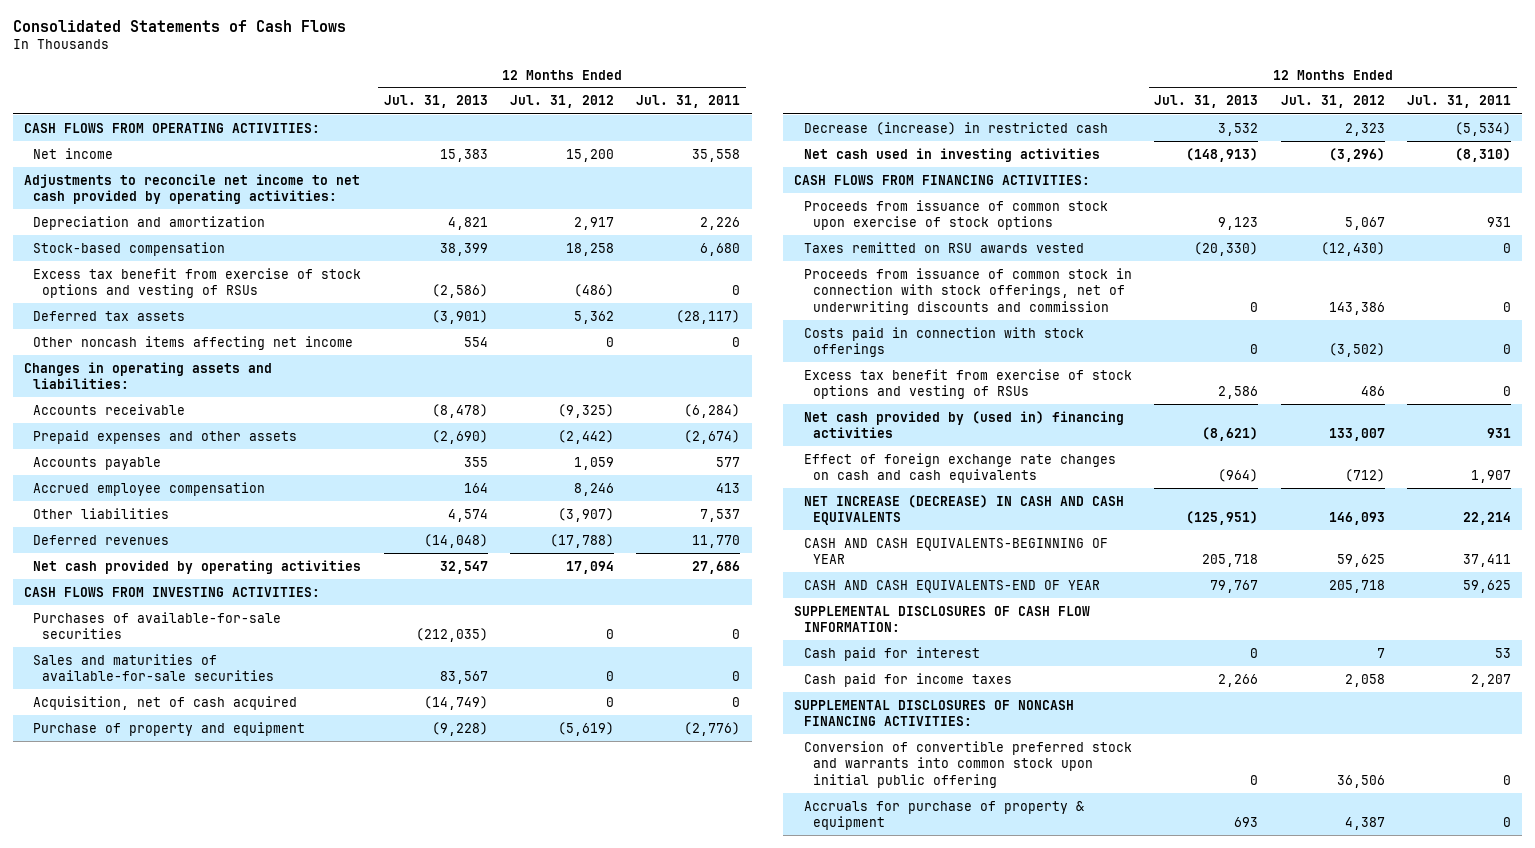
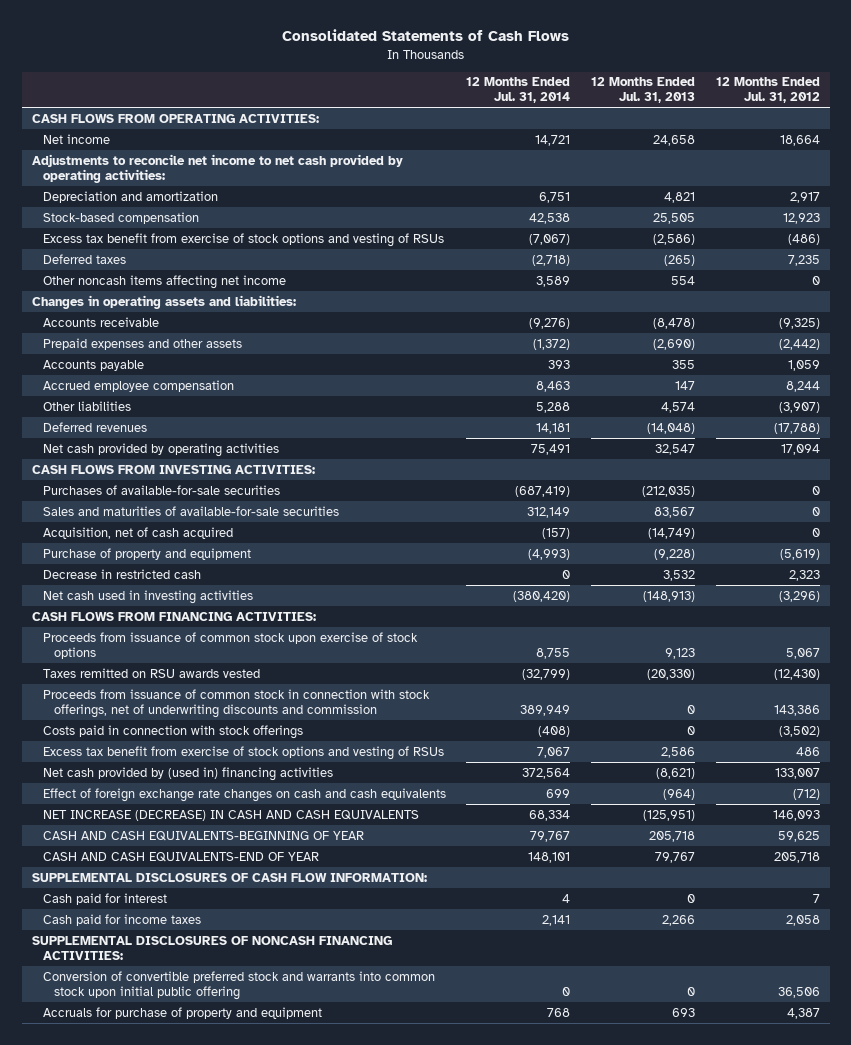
[636,95,741,109] Jul. 31, 2011 -> none
none -> [466,77,571,104] 12 Months Ended Jul. 31, 2014
[439,148,488,162] 15,383 -> [652,134,695,146] 24,658
[565,148,614,162] 15,200 -> [779,134,820,146] 18,664
[439,242,488,256] 38,399 -> [652,212,695,224] 25,505
[565,242,614,256] 18,258 -> [782,212,820,224] 12,923
[33,310,186,321] Deferred tax assets -> [42,253,126,264] Deferred taxes
[431,309,488,324] (3,901) -> [663,254,695,266] (265)
[573,310,614,324] 5,362 -> [787,254,820,266] 7,235
[463,482,488,493] 164 -> [674,380,695,390] 147
[573,482,614,496] 8,246 -> [785,380,820,392] 8,244
[803,121,1108,135] Decrease (increase) in restricted cash -> [42,568,201,579] Decrease in restricted cash
[803,800,1084,831] Accruals for purchase of property & equipment -> [42,1006,322,1019] Accruals for purchase of property and equipment

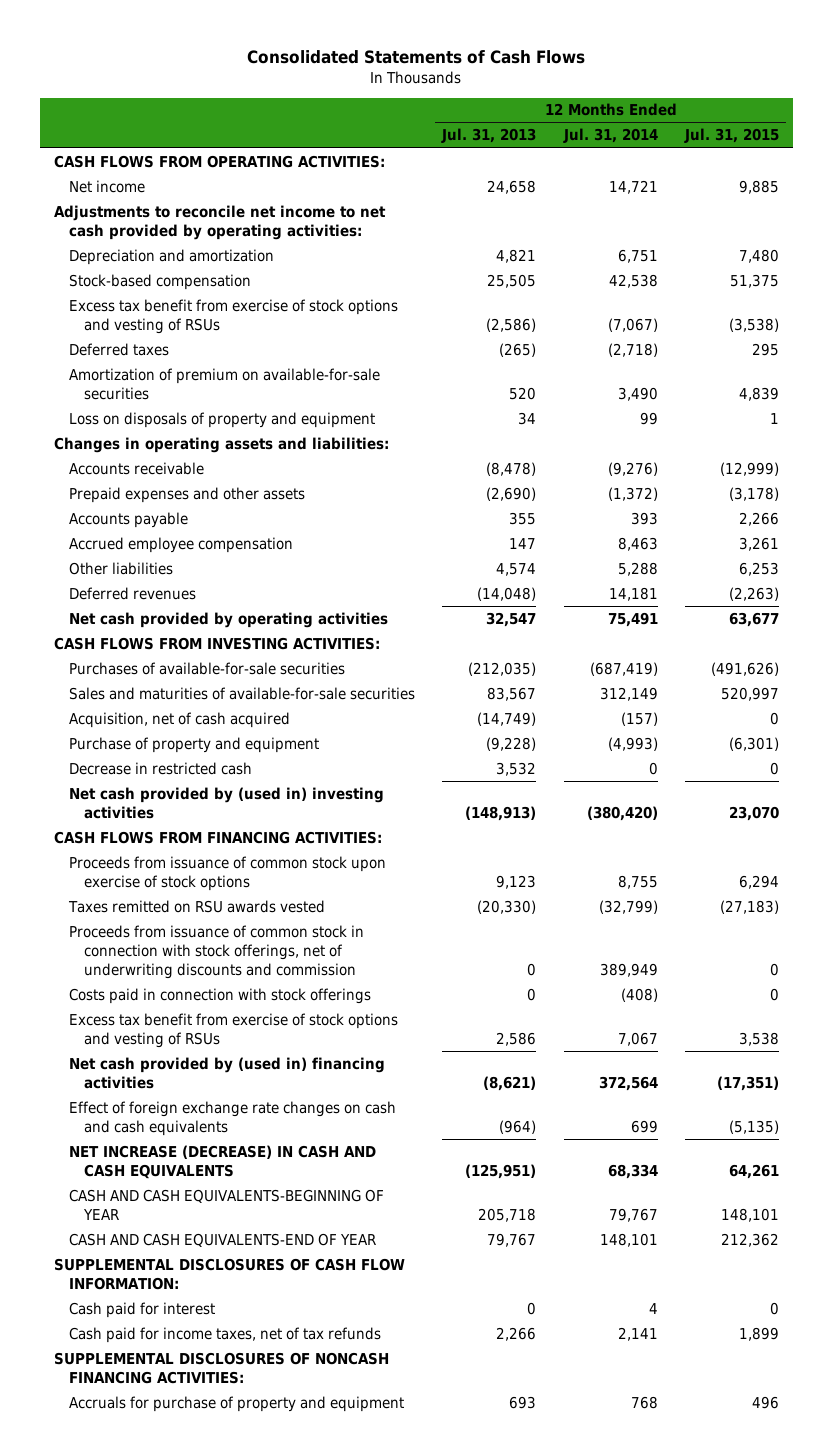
[715,77,820,104] 12 Months Ended Jul. 31, 2012 -> none
none -> [684,128,780,144] Jul. 31, 2015
[42,274,286,289] Other noncash items affecting net income -> none
none -> [68,367,380,400] Amortization of premium on available-for-sale securities
none -> [68,411,375,428] Loss on disposals of property and equipment
[42,589,253,604] Net cash used in investing activities -> [68,786,384,819] Net cash provided by (used in) investing activities
[42,913,201,926] Cash paid for income taxes -> [68,1326,381,1343] Cash paid for income taxes, net of tax refunds
[42,970,435,1000] Conversion of convertible preferred stock and warrants into common stock upon initial public offering -> none

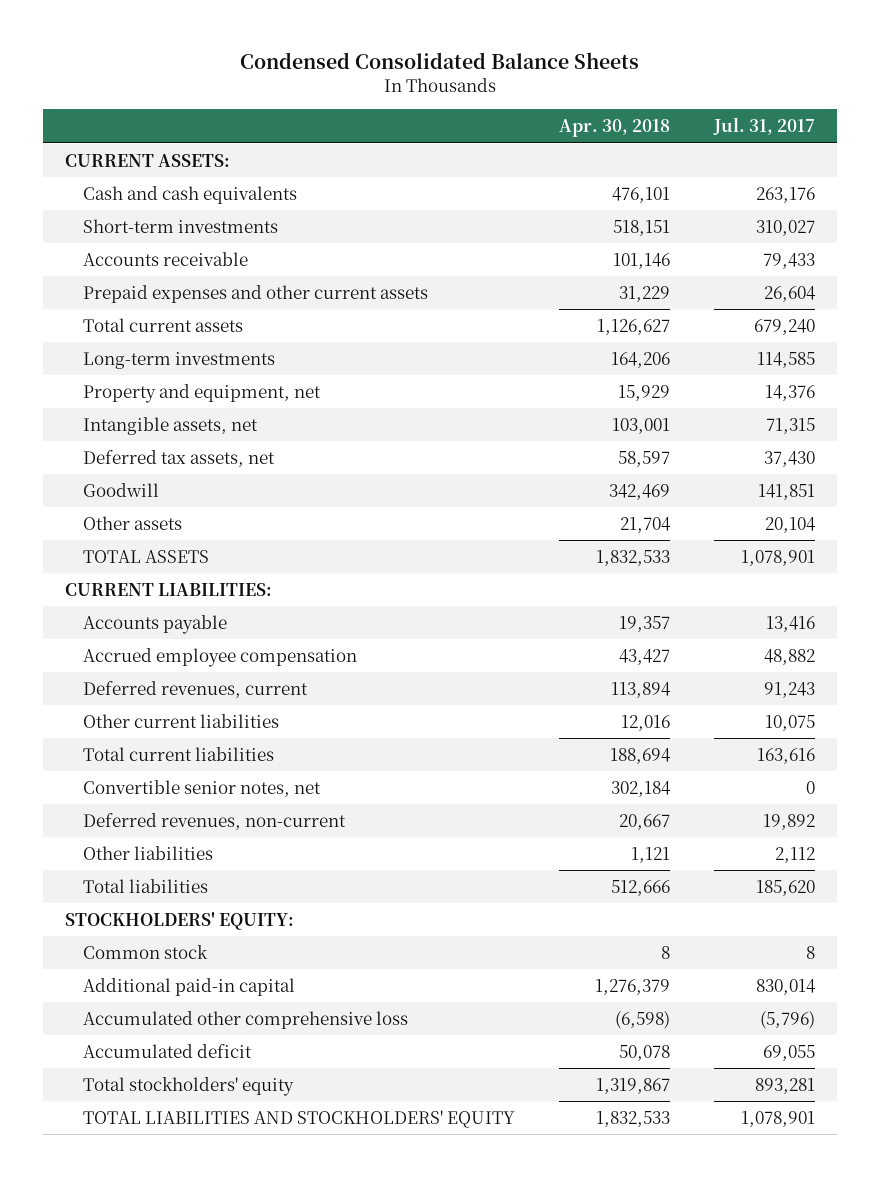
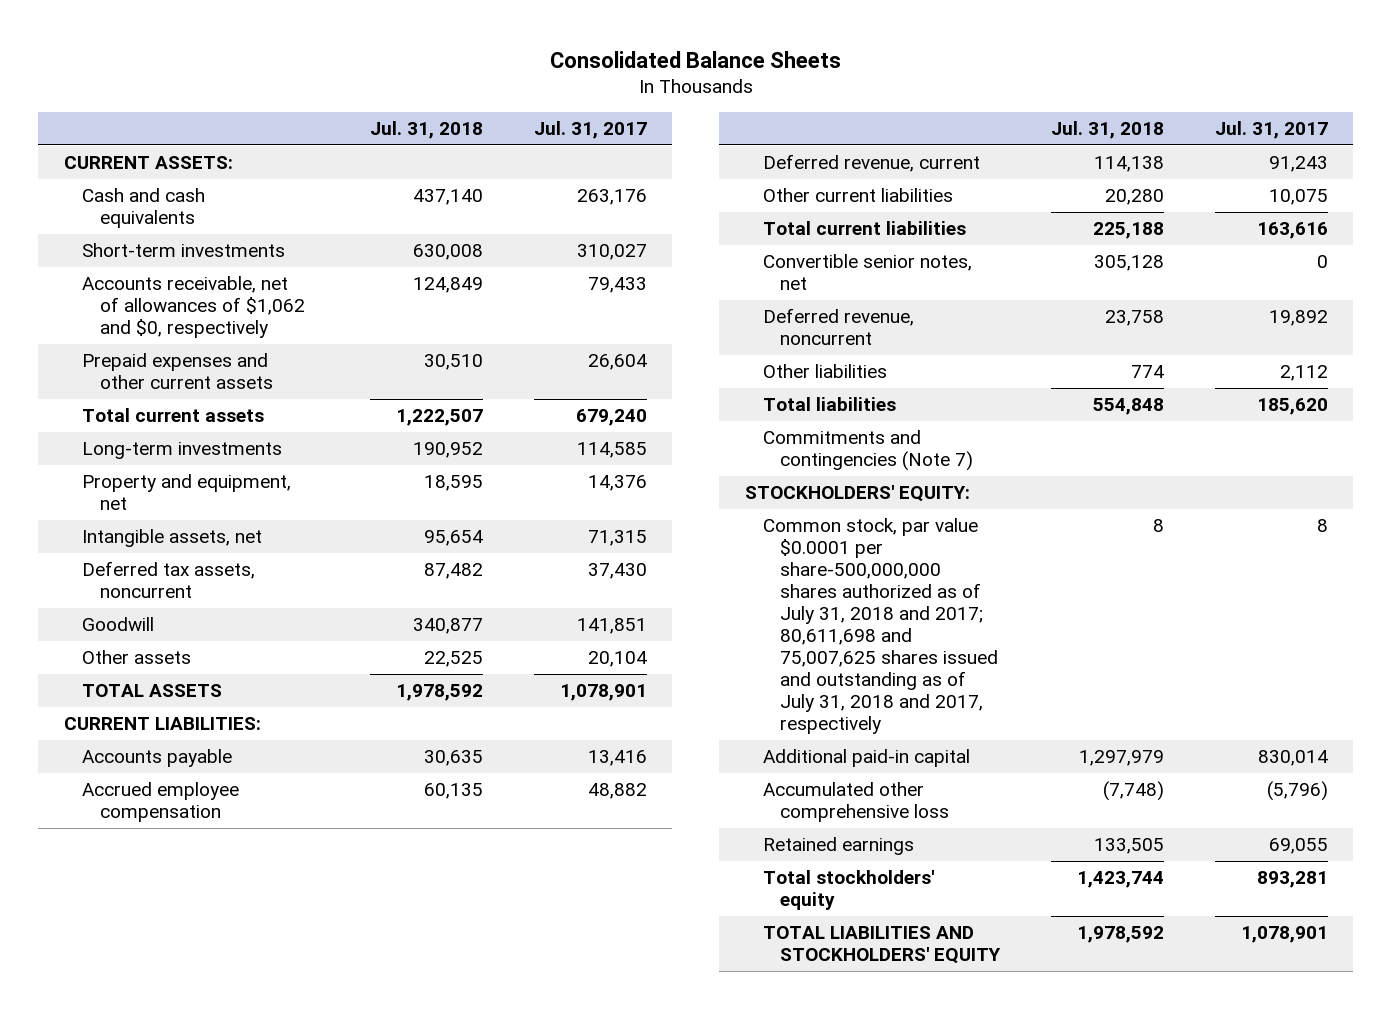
[239,52,639,70] Condensed Consolidated Balance Sheets -> [549,50,841,68] Consolidated Balance Sheets
[558,119,670,138] Apr. 30, 2018 -> none
none -> [370,121,484,140] Jul. 31, 2018
[82,251,248,266] Accounts receivable -> [81,276,305,339] Accounts receivable, net of allowances of $1,062 and $0, respectively
[82,449,275,467] Deferred tax assets, net -> [81,561,255,599] Deferred tax assets, noncurrent
[82,680,308,698] Deferred revenues, current -> [762,154,980,173] Deferred revenue, current
[82,812,346,830] Deferred revenues, non-current -> [762,308,914,346] Deferred revenue, noncurrent
none -> [762,430,974,472] Commitments and contingencies (Note 7)
[82,944,208,959] Common stock -> [762,518,999,735] Common stock, par value $0.0001 per share-500,000,000 shares authorized as of July 31, 2018 and 2017; 80,611,698 and 75,007,625 shares issued and outstanding as of July 31, 2018 and 2017, respectively
[82,1043,252,1058] Accumulated deficit -> [762,837,914,856] Retained earnings

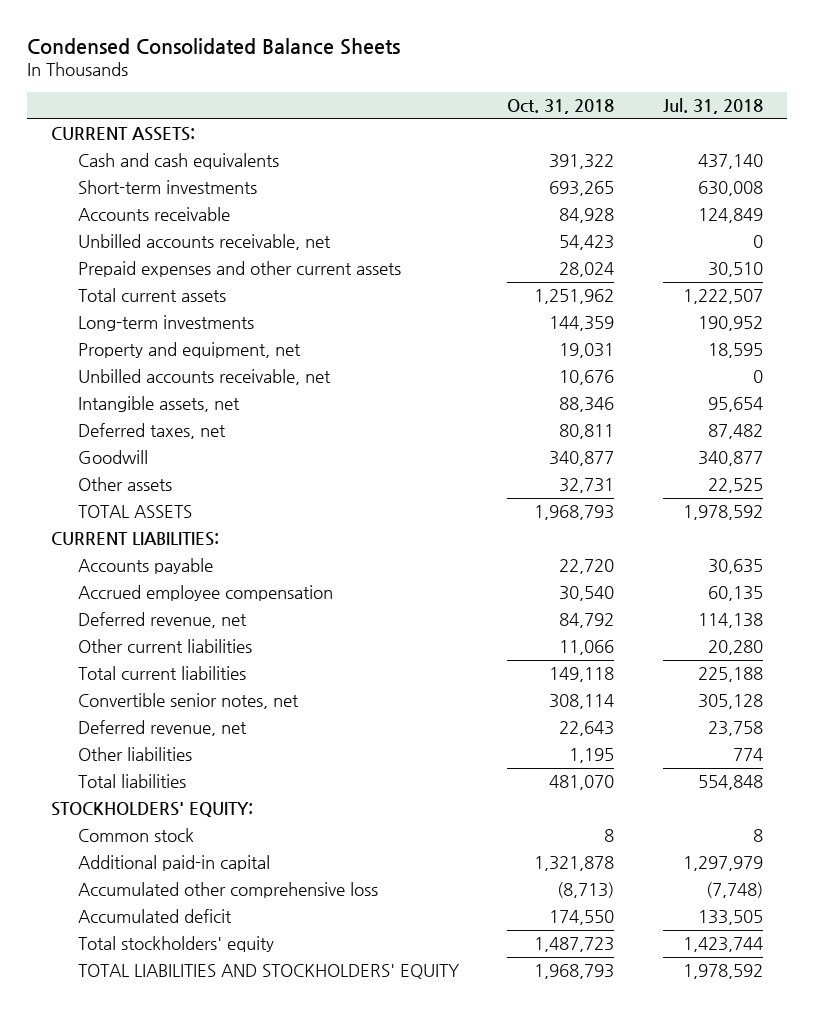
[549,50,841,68] Consolidated Balance Sheets -> [26,37,400,55] Condensed Consolidated Balance Sheets
[533,121,647,140] Jul. 31, 2017 -> none
none -> [507,99,615,115] Oct. 31, 2018
[81,276,305,339] Accounts receivable, net of allowances of $1,062 and $0, respectively -> [77,207,230,222] Accounts receivable
none -> [77,234,331,251] Unbilled accounts receivable, net
none -> [77,369,331,386] Unbilled accounts receivable, net
[81,561,255,599] Deferred tax assets, noncurrent -> [77,423,226,440] Deferred taxes, net
[762,154,980,173] Deferred revenue, current -> [77,612,247,629] Deferred revenue, net
[762,308,914,346] Deferred revenue, noncurrent -> [77,720,247,737] Deferred revenue, net
[762,430,974,472] Commitments and contingencies (Note 7) -> none
[762,518,999,735] Common stock, par value $0.0001 per share-500,000,000 shares authorized as of July 31, 2018 and 2017; 80,611,698 and 75,007,625 shares issued and outstanding as of July 31, 2018 and 2017, respectively -> [77,828,194,843] Common stock
[762,837,914,856] Retained earnings -> [77,909,232,924] Accumulated deficit

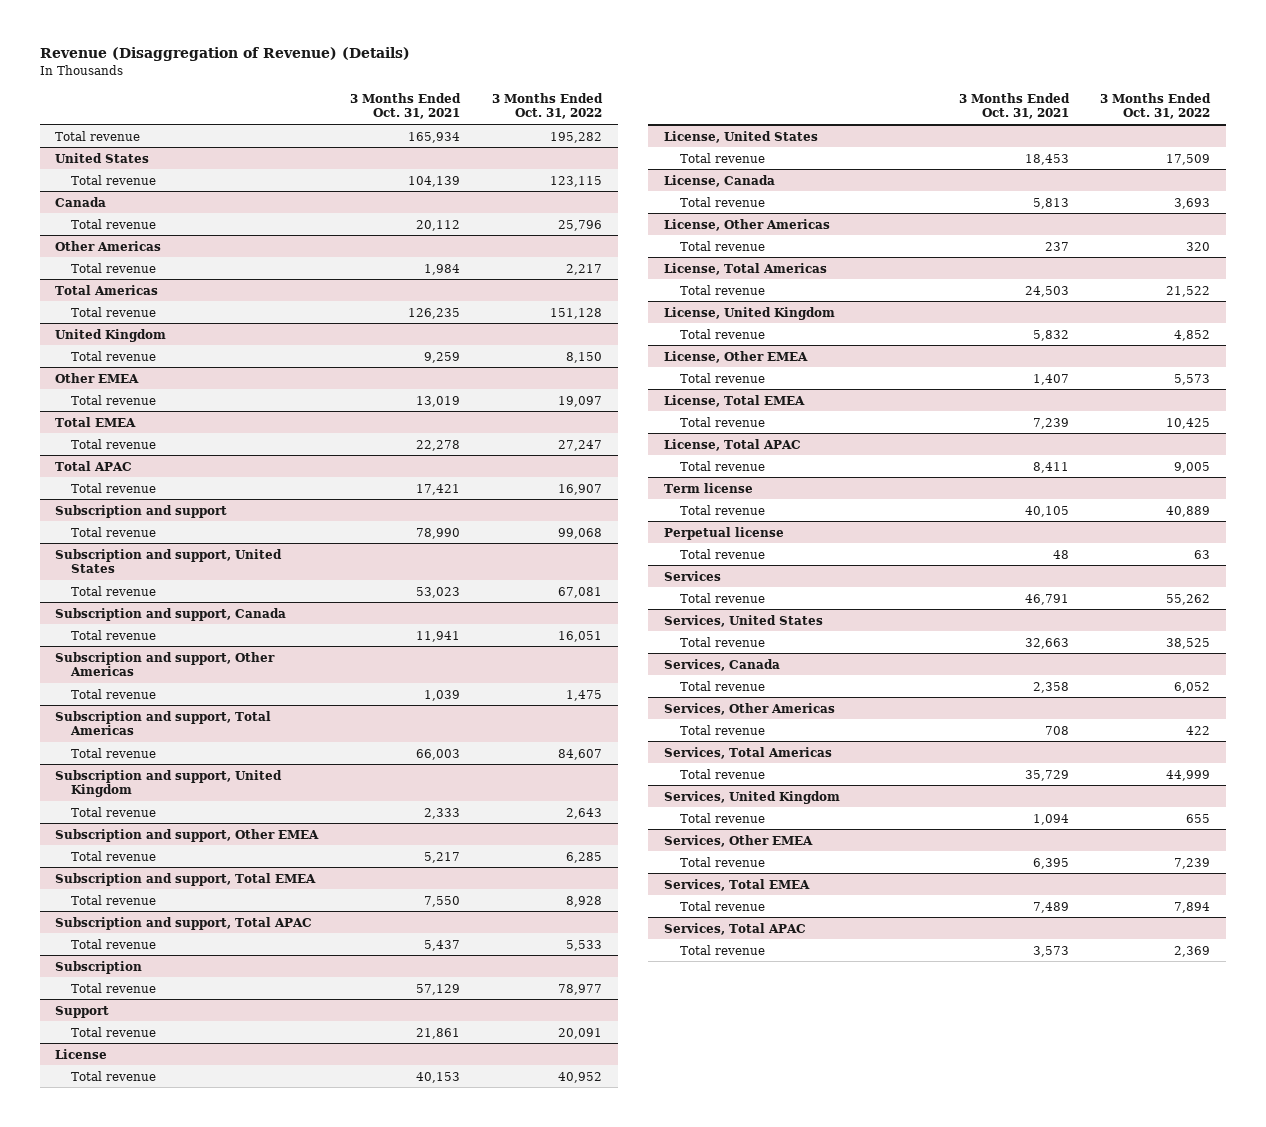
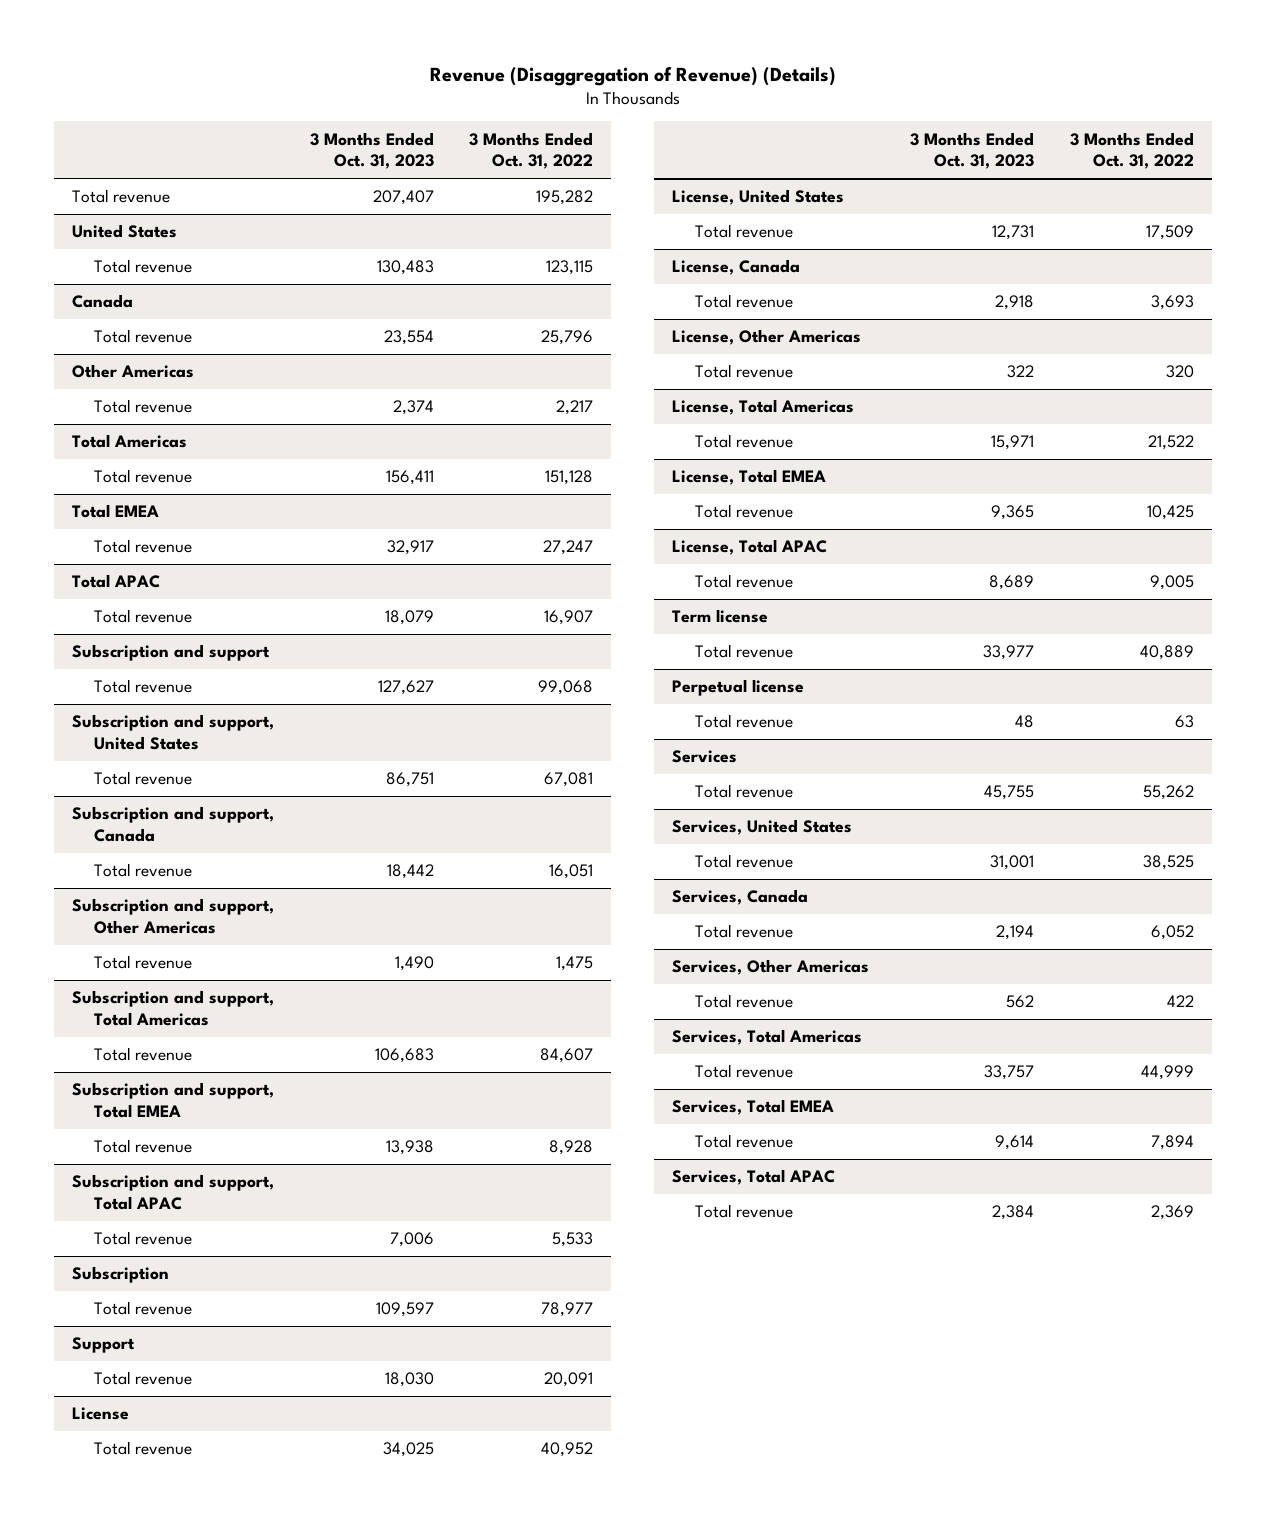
[350,92,462,120] 3 Months Ended Oct. 31, 2021 -> none
none -> [309,131,434,170] 3 Months Ended Oct. 31, 2023
[55,328,167,342] United Kingdom -> none
[71,350,157,361] Total revenue -> none
[55,372,140,383] Other EMEA -> none
[71,394,157,405] Total revenue -> none
[55,769,283,798] Subscription and support, United Kingdom -> none
[71,806,157,817] Total revenue -> none
[55,828,320,842] Subscription and support, Other EMEA -> none
[71,850,157,861] Total revenue -> none
[663,306,835,320] License, United Kingdom -> none
[679,328,765,339] Total revenue -> none
[663,350,808,363] License, Other EMEA -> none
[679,372,765,383] Total revenue -> none
[663,790,840,804] Services, United Kingdom -> none
[679,812,765,823] Total revenue -> none
[663,834,813,847] Services, Other EMEA -> none
[679,856,765,867] Total revenue -> none

